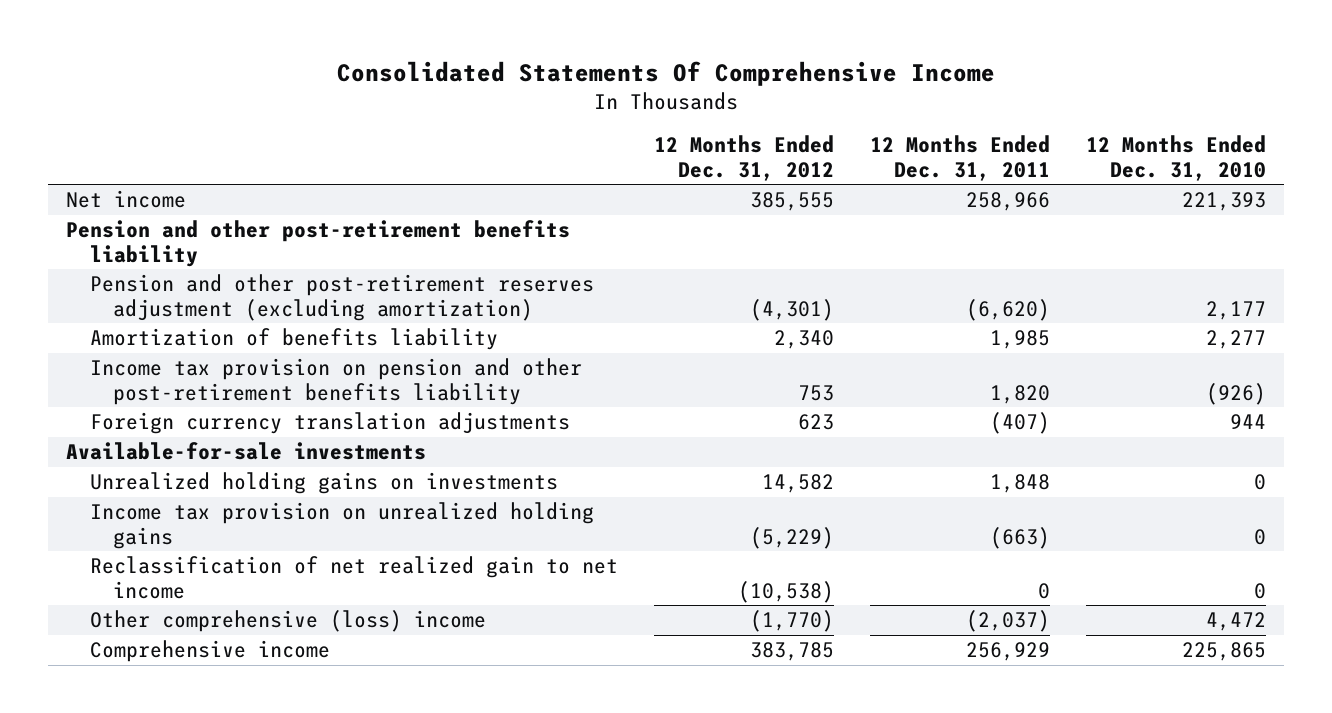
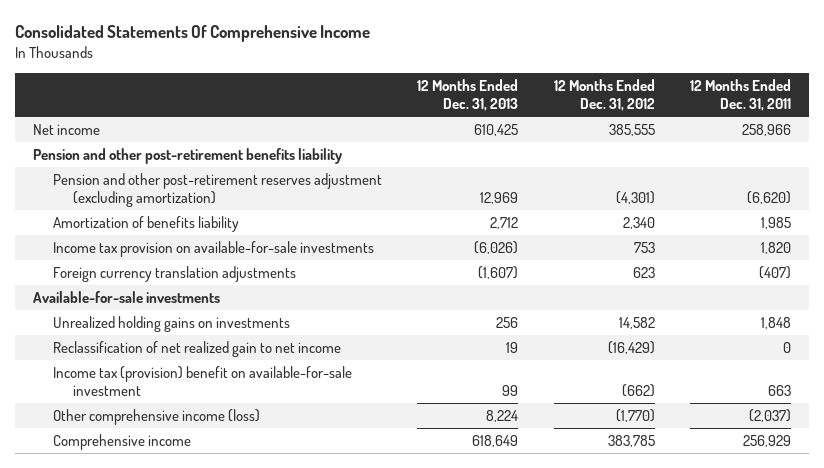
[1085,135,1266,181] 12 Months Ended Dec. 31, 2010 -> none
none -> [417,78,519,112] 12 Months Ended Dec. 31, 2013
[89,358,582,405] Income tax provision on pension and other post-retirement benefits liability -> [53,240,375,257] Income tax provision on available-for-sale investments
[89,502,594,549] Income tax provision on unrealized holding gains -> none
[737,580,834,603] (10,538) -> [607,340,655,354] (16,429)
none -> [53,365,353,397] Income tax (provision) benefit on available-for-sale investment
[89,610,486,633] Other comprehensive (loss) income -> [53,408,261,425] Other comprehensive income (loss)

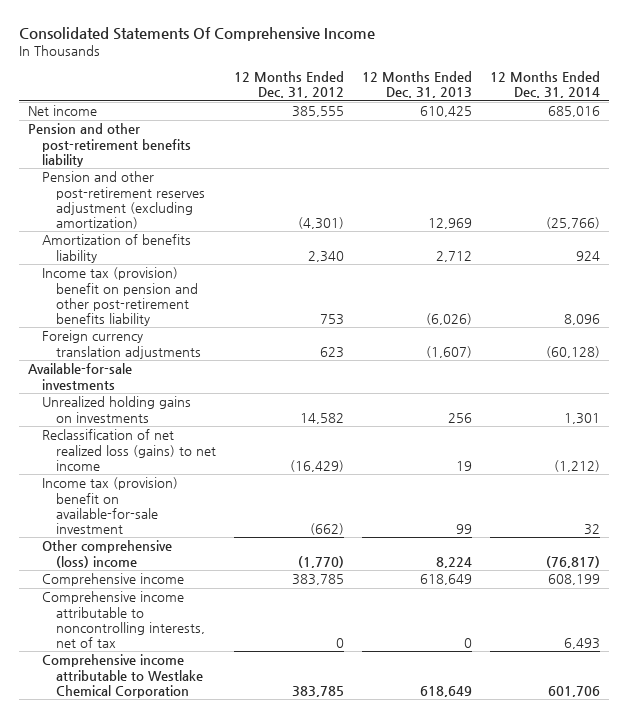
[690,78,792,112] 12 Months Ended Dec. 31, 2011 -> none
none -> [490,71,601,99] 12 Months Ended Dec. 31, 2014
[53,240,375,257] Income tax provision on available-for-sale investments -> [41,267,198,326] Income tax (provision) benefit on pension and other post-retirement benefits liability
[53,340,342,357] Reclassification of net realized gain to net income -> [41,429,216,471] Reclassification of net realized loss (gains) to net income
[53,408,261,425] Other comprehensive income (loss) -> [41,540,172,568] Other comprehensive (loss) income
none -> [41,591,205,648] Comprehensive income attributable to noncontrolling interests, net of tax
none -> [41,654,203,698] Comprehensive income attributable to Westlake Chemical Corporation

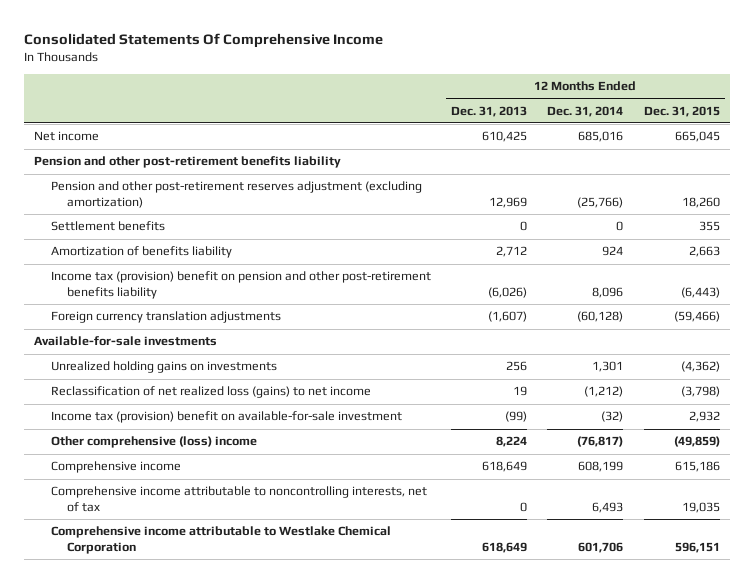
[233,71,344,99] 12 Months Ended Dec. 31, 2012 -> none
none -> [643,105,720,117] Dec. 31, 2015
none -> [50,221,165,232] Settlement benefits
[455,523,472,534] 99 -> [504,411,527,423] (99)
[584,523,601,535] 32 -> [601,411,624,423] (32)

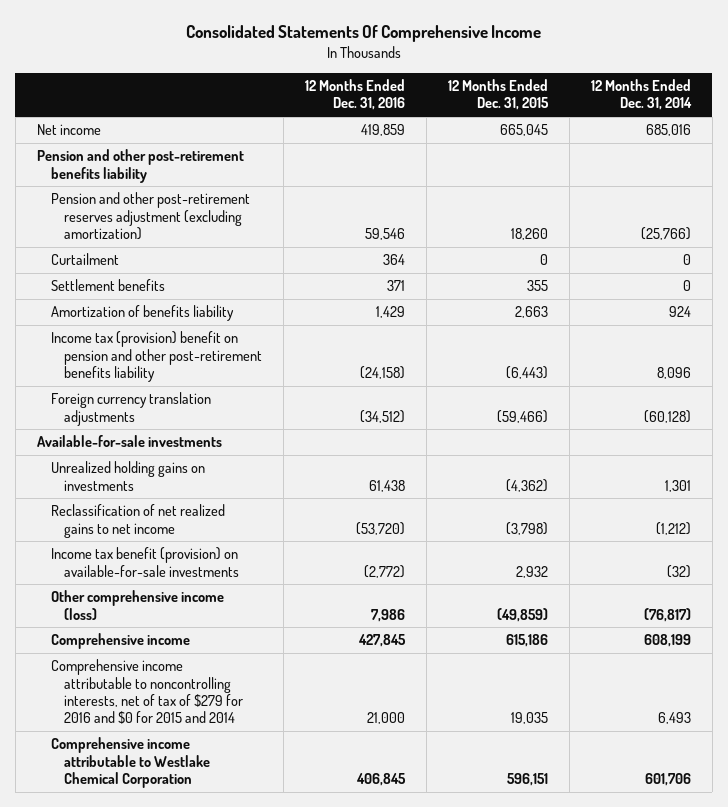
[450,105,527,117] Dec. 31, 2013 -> none
none -> [305,79,406,111] 12 Months Ended Dec. 31, 2016
none -> [50,253,119,266] Curtailment
[50,386,371,399] Reclassification of net realized loss (gains) to net income -> [50,504,225,538] Reclassification of net realized gains to net income
[50,411,402,424] Income tax (provision) benefit on available-for-sale investment -> [50,547,240,577] Income tax benefit (provision) on available-for-sale investments
[50,436,257,449] Other comprehensive (loss) income -> [50,590,224,620] Other comprehensive income (loss)
[50,486,427,512] Comprehensive income attributable to noncontrolling interests, net of tax -> [50,659,244,725] Comprehensive income attributable to noncontrolling interests, net of tax of $279 for 2016 and $0 for 2015 and 2014

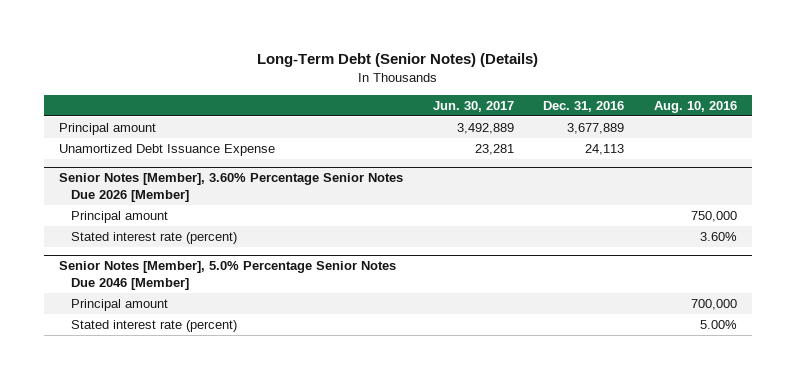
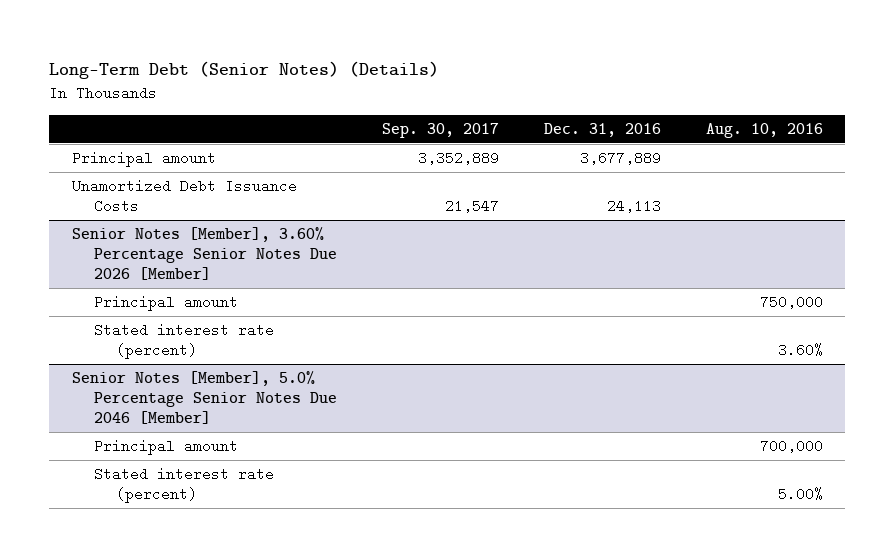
[432,100,514,112] Jun. 30, 2017 -> none
none -> [381,122,499,138] Sep. 30, 2017
[59,143,276,156] Unamortized Debt Issuance Expense -> [71,179,297,214] Unamortized Debt Issuance Costs

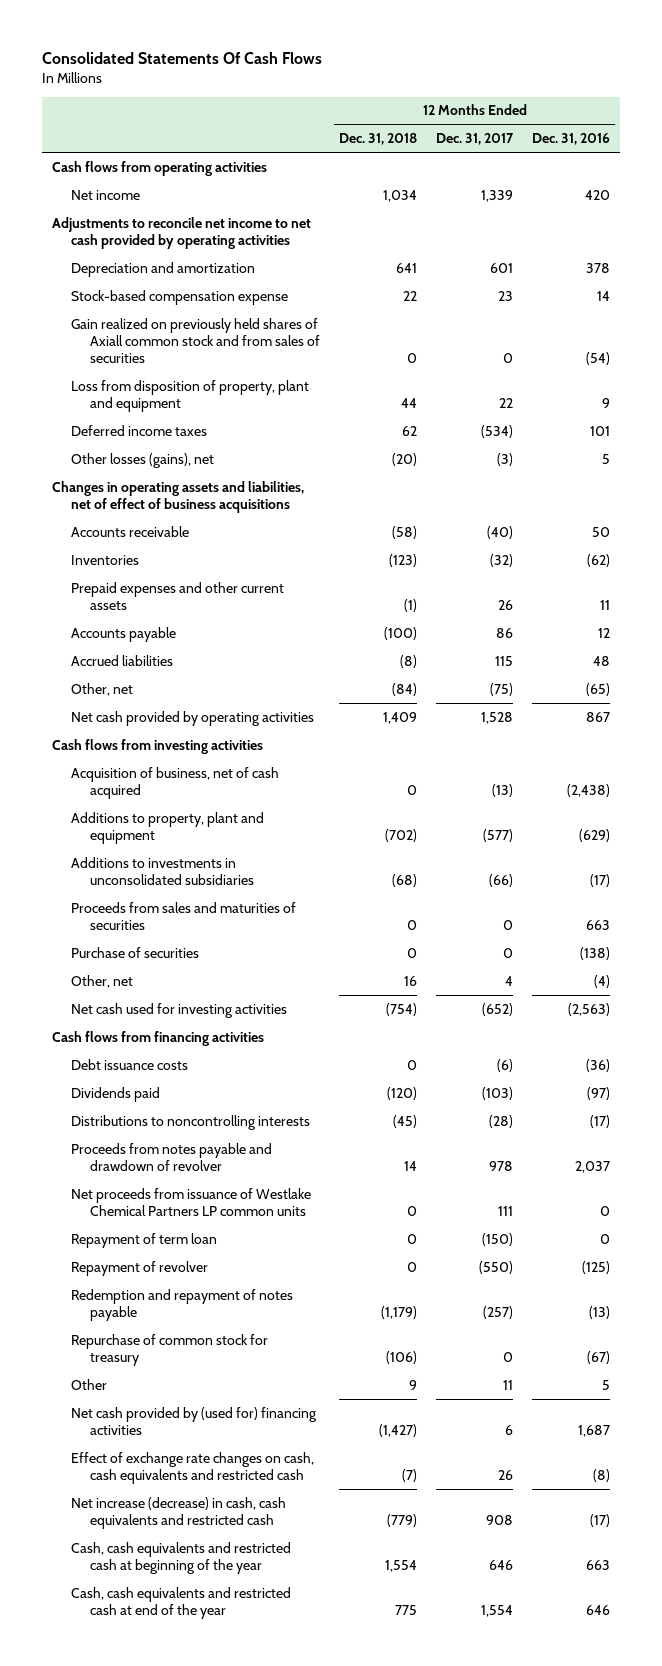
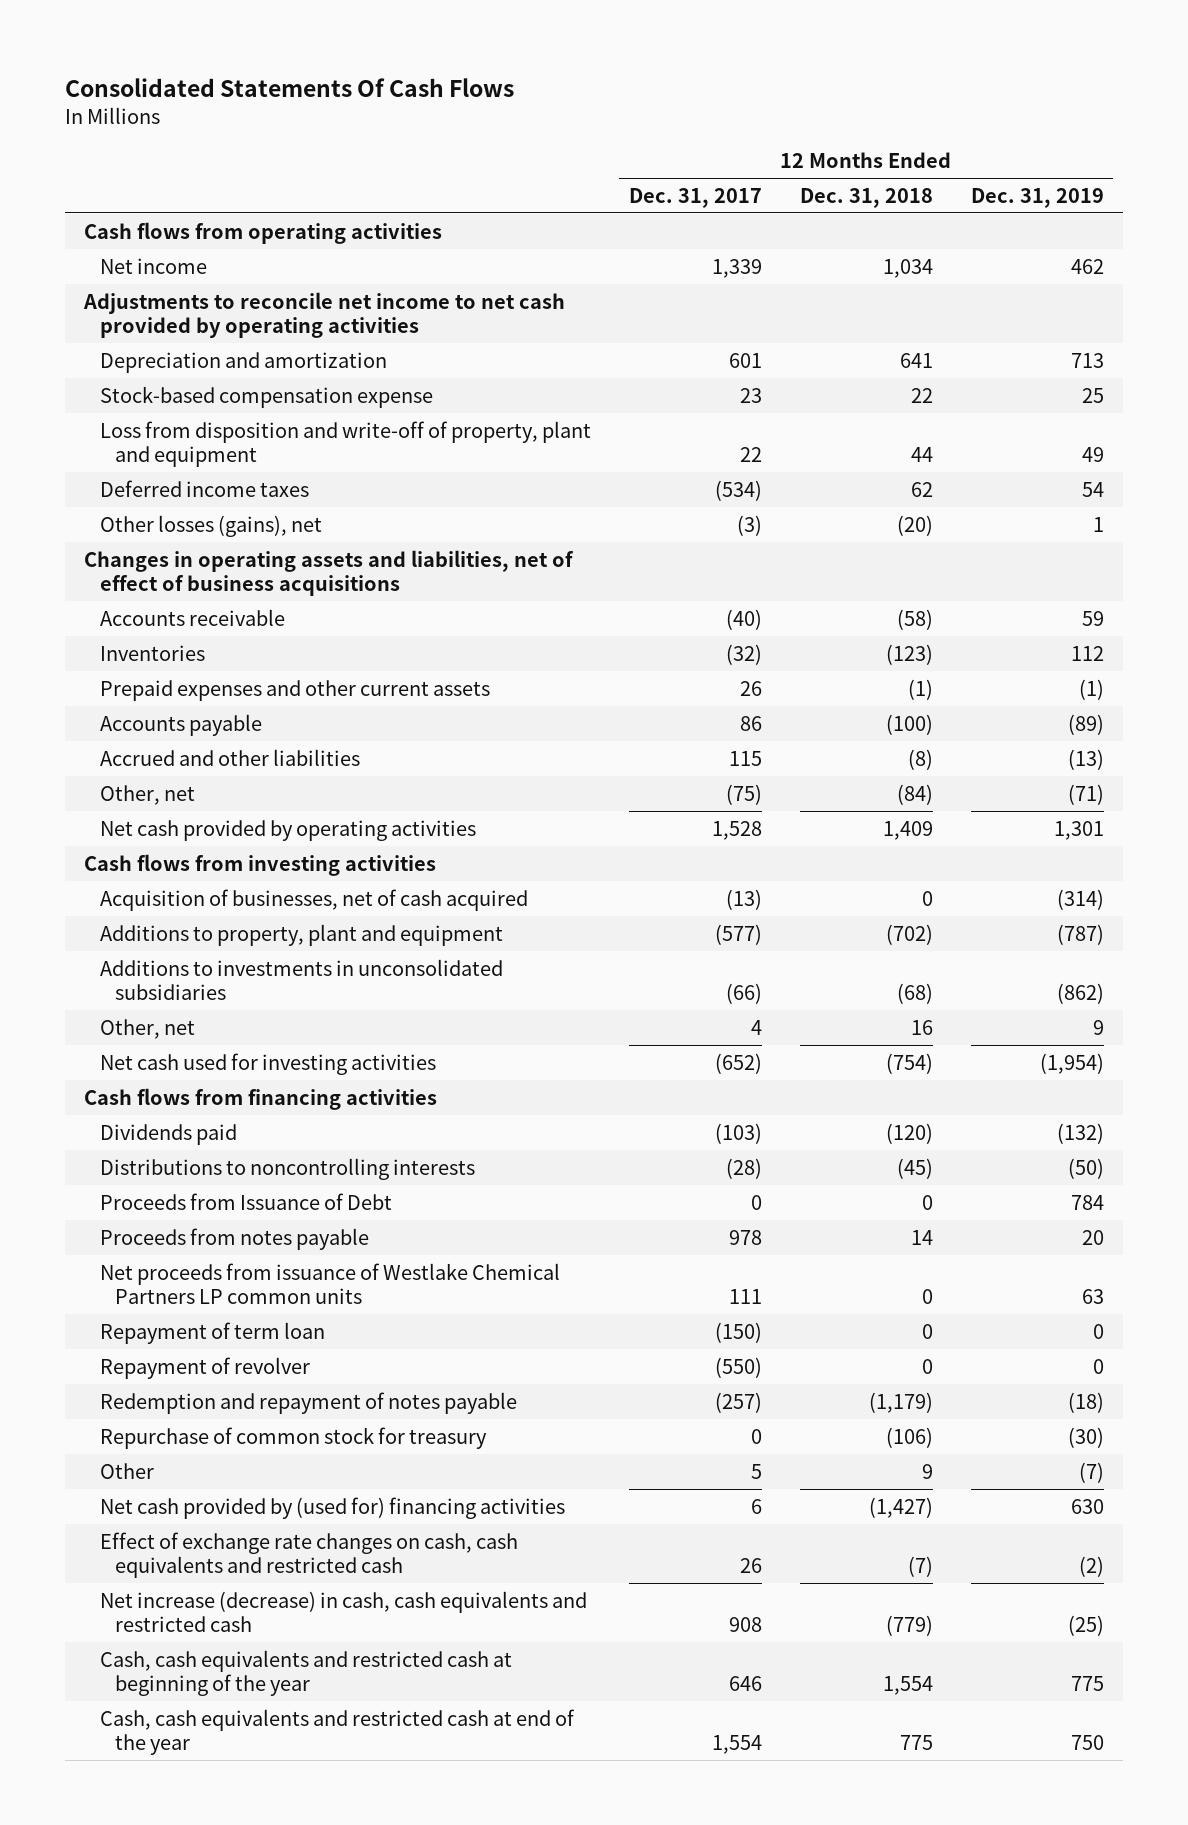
[532,133,611,146] Dec. 31, 2016 -> none
none -> [970,187,1104,208] Dec. 31, 2019
[70,317,320,364] Gain realized on previously held shares of Axiall common stock and from sales of securities -> none
[70,379,309,413] Loss from disposition of property, plant and equipment -> [99,420,591,467] Loss from disposition and write-off of property, plant and equipment
[70,654,173,666] Accrued liabilities -> [99,748,360,766] Accrued and other liabilities
[70,766,279,800] Acquisition of business, net of cash acquired -> [99,888,528,911] Acquisition of businesses, net of cash acquired
[70,901,296,931] Proceeds from sales and maturities of securities -> none
[70,946,199,958] Purchase of securities -> none
[70,1058,188,1070] Debt issuance costs -> none
none -> [99,1192,392,1210] Proceeds from Issuance of Debt
[70,1142,272,1172] Proceeds from notes payable and drawdown of revolver -> [99,1227,369,1250] Proceeds from notes payable
[503,1379,514,1390] 11 -> [750,1463,762,1479] 5

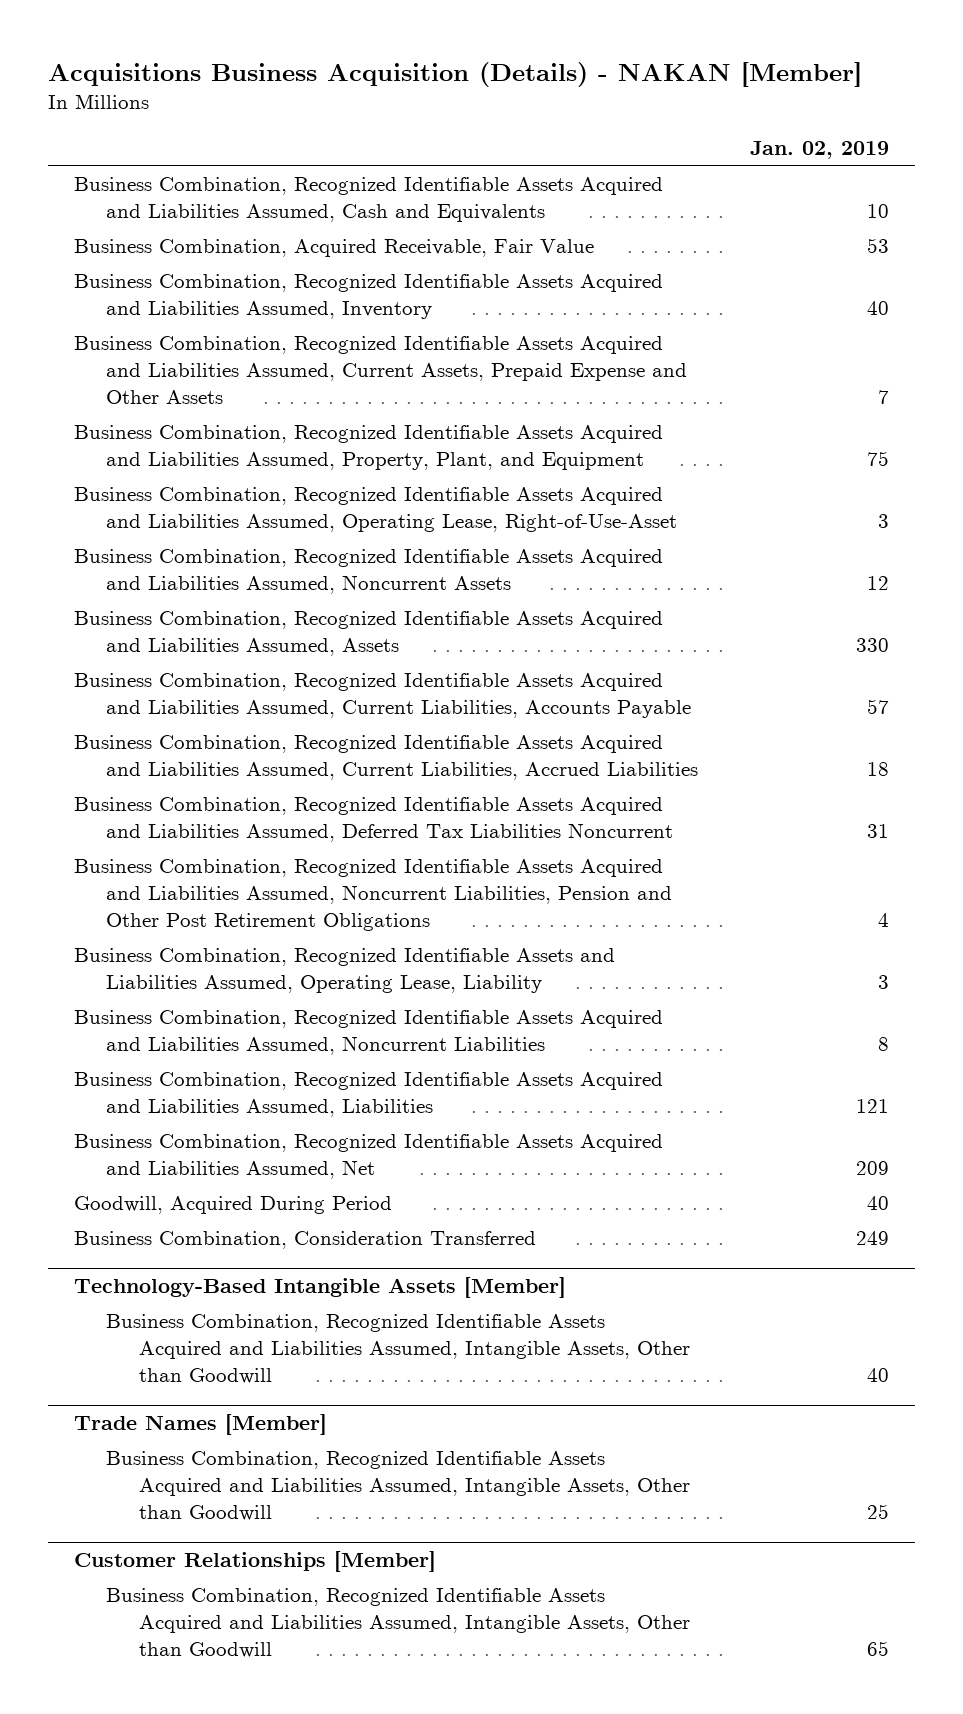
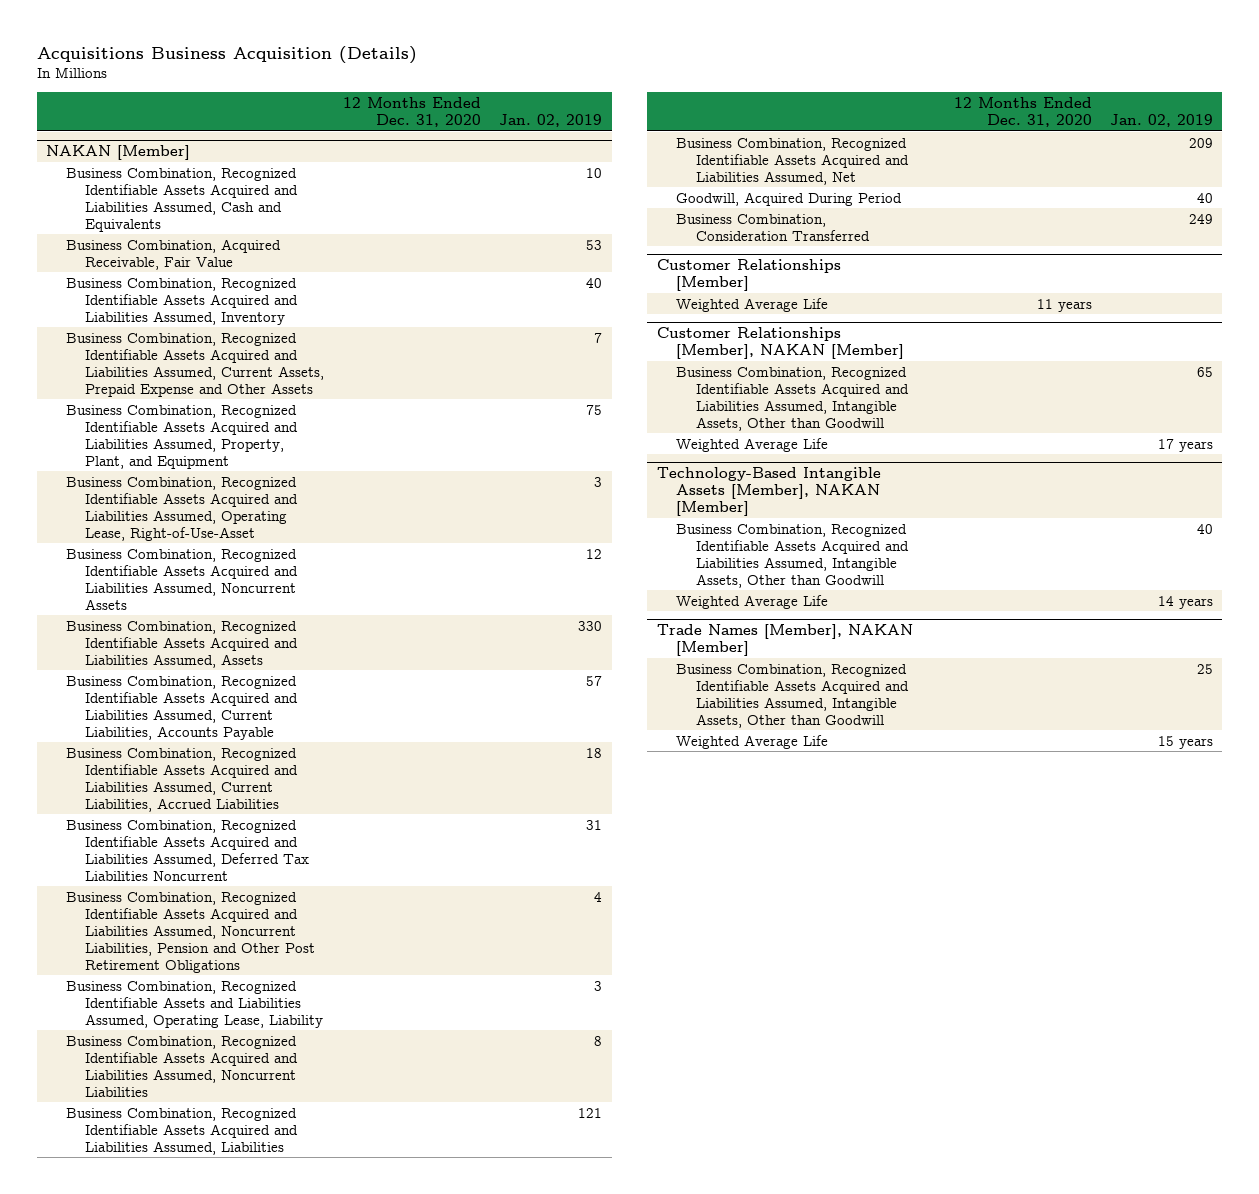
[47,61,862,87] Acquisitions Business Acquisition (Details) - NAKAN [Member] -> [36,45,417,64] Acquisitions Business Acquisition (Details)
none -> [342,97,481,128] 12 Months Ended Dec. 31, 2020
none -> [45,145,190,161] NAKAN [Member]
[73,1277,566,1299] Technology-Based Intangible Assets [Member] -> none
[106,1313,690,1385] Business Combination, Recognized Identifiable Assets Acquired and Liabilities Assumed, Intangible Assets, Other than Goodwill -> none
[73,1414,327,1436] Trade Names [Member] -> none
[106,1450,690,1522] Business Combination, Recognized Identifiable Assets Acquired and Liabilities Assumed, Intangible Assets, Other than Goodwill -> none
none -> [676,297,829,312] Weighted Average Life
none -> [656,327,905,360] Customer Relationships [Member], NAKAN [Member]
none -> [676,437,829,452] Weighted Average Life
none -> [656,467,881,517] Technology-Based Intangible Assets [Member], NAKAN [Member]
none -> [676,523,910,588] Business Combination, Recognized Identifiable Assets Acquired and Liabilities Assumed, Intangible Assets, Other than Goodwill
none -> [676,594,829,609] Weighted Average Life
none -> [656,624,913,657] Trade Names [Member], NAKAN [Member]
none -> [676,663,910,728] Business Combination, Recognized Identifiable Assets Acquired and Liabilities Assumed, Intangible Assets, Other than Goodwill
none -> [676,734,829,749] Weighted Average Life

